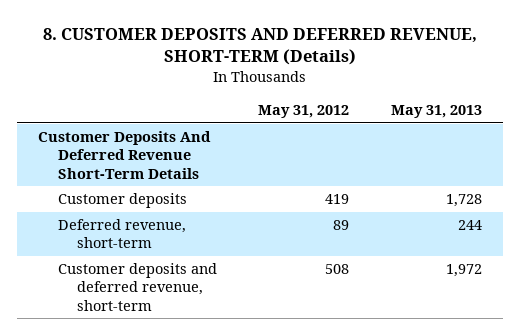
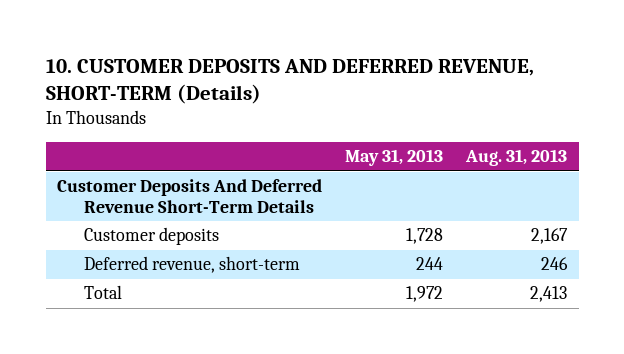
[43,27,478,66] 8. CUSTOMER DEPOSITS AND DEFERRED REVENUE, SHORT-TERM (Details) -> [45,59,534,105] 10. CUSTOMER DEPOSITS AND DEFERRED REVENUE, SHORT-TERM (Details)
[258,105,350,119] May 31, 2012 -> none
none -> [465,149,568,167] Aug. 31, 2013
[57,263,217,311] Customer deposits and deferred revenue, short-term -> [84,285,123,300] Total

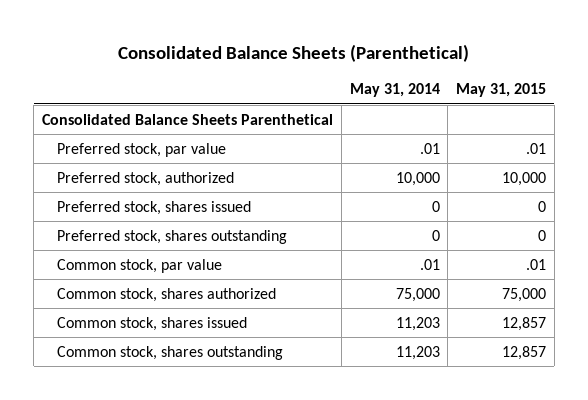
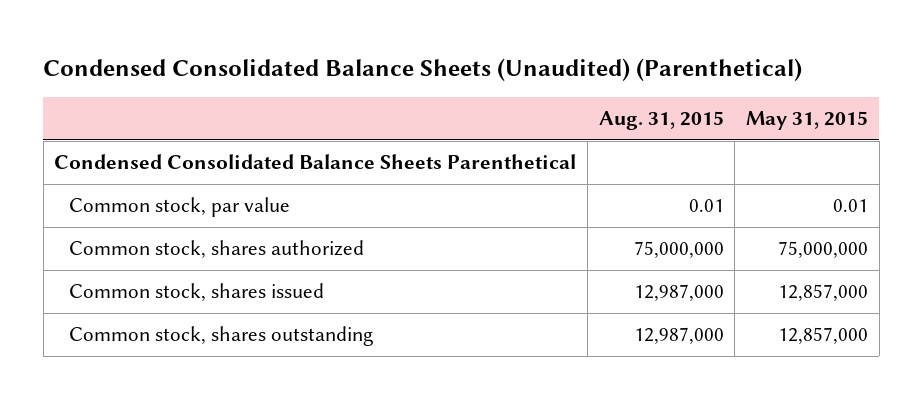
[118,43,470,62] Consolidated Balance Sheets (Parenthetical) -> [43,57,803,81] Condensed Consolidated Balance Sheets (Unaudited) (Parenthetical)
[349,83,440,98] May 31, 2014 -> none
none -> [598,111,724,131] Aug. 31, 2015
[56,142,226,157] Preferred stock, par value -> none
[56,171,234,186] Preferred stock, authorized -> none
[56,200,251,215] Preferred stock, shares issued -> none
[56,229,287,244] Preferred stock, shares outstanding -> none
[42,113,334,125] Consolidated Balance Sheets Parenthetical -> [54,154,577,170] Condensed Consolidated Balance Sheets Parenthetical
[525,258,546,270] .01 -> [833,199,869,213] 0.01
[501,287,546,302] 75,000 -> [778,241,869,259] 75,000,000
[501,316,546,331] 12,857 -> [778,284,869,302] 12,857,000
[501,345,546,360] 12,857 -> [778,327,869,345] 12,857,000

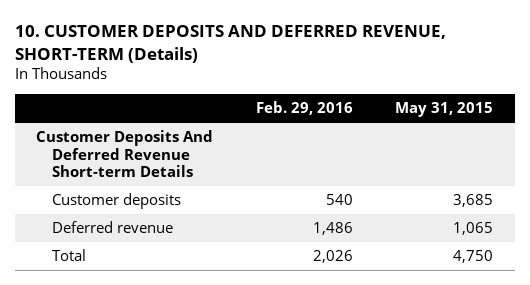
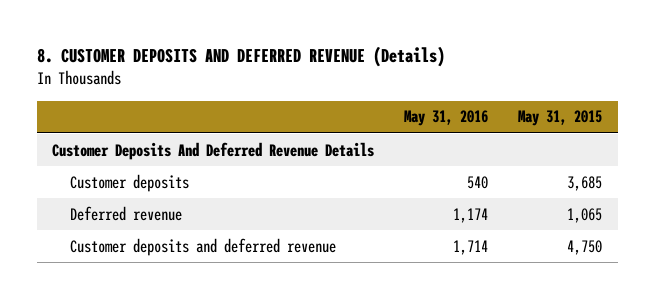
[15,25,447,63] 10. CUSTOMER DEPOSITS AND DEFERRED REVENUE, SHORT-TERM (Details) -> [37,46,446,68] 8. CUSTOMER DEPOSITS AND DEFERRED REVENUE (Details)
[255,101,353,116] Feb. 29, 2016 -> none
none -> [404,110,489,127] May 31, 2016
[36,130,214,178] Customer Deposits And Deferred Revenue Short-term Details -> [52,141,375,160] Customer Deposits And Deferred Revenue Details
[52,249,87,262] Total -> [70,237,337,256] Customer deposits and deferred revenue

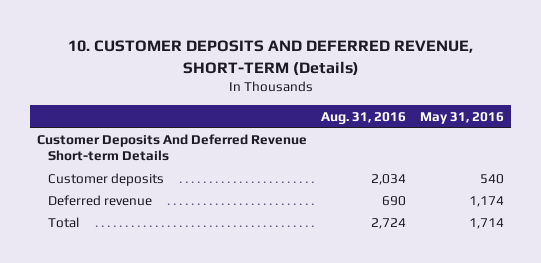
[37,46,446,68] 8. CUSTOMER DEPOSITS AND DEFERRED REVENUE (Details) -> [67,40,473,76] 10. CUSTOMER DEPOSITS AND DEFERRED REVENUE, SHORT-TERM (Details)
[518,110,603,127] May 31, 2015 -> none
none -> [321,111,407,124] Aug. 31, 2016
[52,141,375,160] Customer Deposits And Deferred Revenue Details -> [37,133,308,162] Customer Deposits And Deferred Revenue Short-term Details
[70,237,337,256] Customer deposits and deferred revenue -> [48,216,80,228] Total

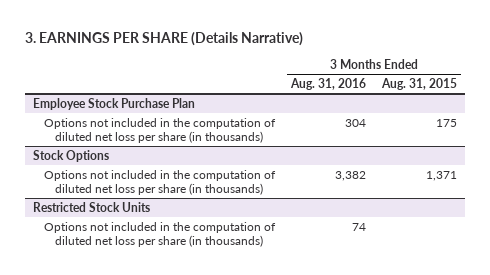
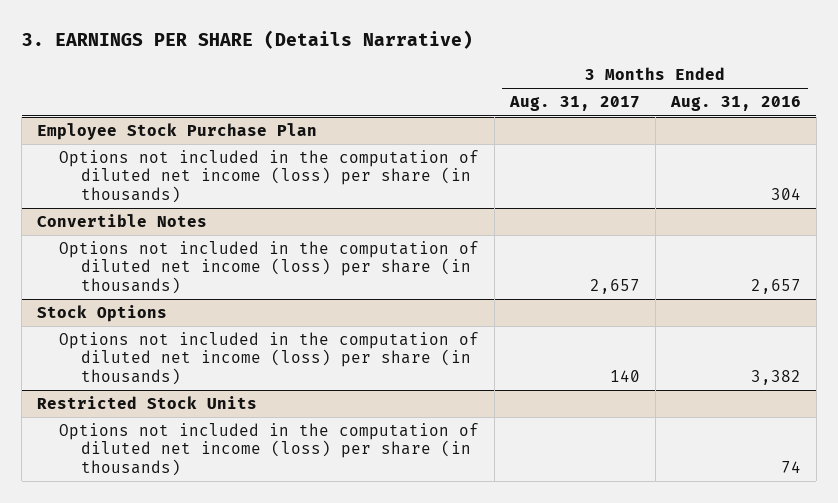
[380,78,457,91] Aug. 31, 2015 -> none
none -> [508,96,640,112] Aug. 31, 2017
[43,117,276,143] Options not included in the computation of diluted net loss per share (in thousands) -> [58,150,479,203] Options not included in the computation of diluted net income (loss) per share (in thousands)
none -> [37,214,208,228] Convertible Notes
none -> [58,241,479,294] Options not included in the computation of diluted net income (loss) per share (in thousands)
[43,169,276,195] Options not included in the computation of diluted net loss per share (in thousands) -> [58,332,479,385] Options not included in the computation of diluted net income (loss) per share (in thousands)
[43,221,276,247] Options not included in the computation of diluted net loss per share (in thousands) -> [58,423,479,476] Options not included in the computation of diluted net income (loss) per share (in thousands)

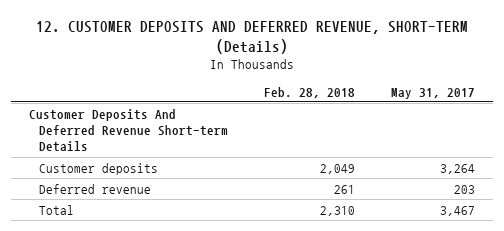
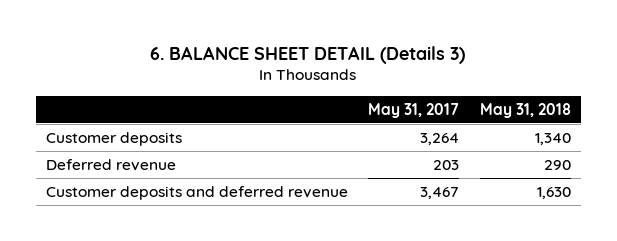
[36,20,469,54] 12. CUSTOMER DEPOSITS AND DEFERRED REVENUE, SHORT-TERM (Details) -> [150,45,466,64] 6. BALANCE SHEET DETAIL (Details 3)
[264,86,356,98] Feb. 28, 2018 -> none
none -> [479,102,571,118] May 31, 2018
[28,108,228,153] Customer Deposits And Deferred Revenue Short-term Details -> none
[38,204,74,215] Total -> [45,185,348,200] Customer deposits and deferred revenue

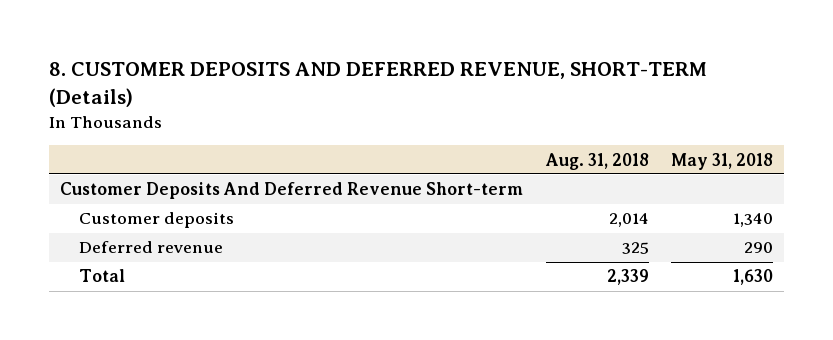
[150,45,466,64] 6. BALANCE SHEET DETAIL (Details 3) -> [48,62,707,107] 8. CUSTOMER DEPOSITS AND DEFERRED REVENUE, SHORT-TERM (Details)
[368,102,460,118] May 31, 2017 -> none
none -> [544,152,649,170] Aug. 31, 2018
none -> [60,182,524,200] Customer Deposits And Deferred Revenue Short-term
[45,185,348,200] Customer deposits and deferred revenue -> [79,269,126,283] Total

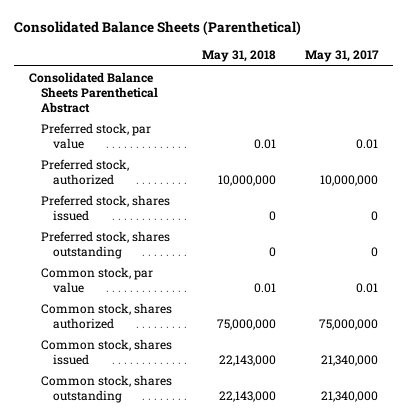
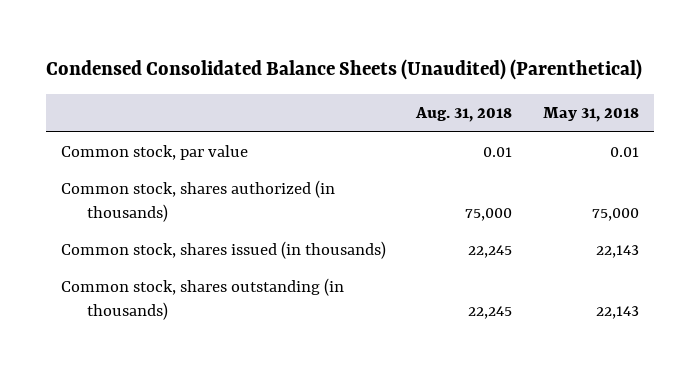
[14,21,302,36] Consolidated Balance Sheets (Parenthetical) -> [45,59,642,81] Condensed Consolidated Balance Sheets (Unaudited) (Parenthetical)
[305,50,380,63] May 31, 2017 -> none
none -> [415,107,513,123] Aug. 31, 2018
[28,71,159,113] Consolidated Balance Sheets Parenthetical Abstract -> none
[41,122,152,149] Preferred stock, par value -> none
[41,158,130,185] Preferred stock, authorized -> none
[41,194,171,221] Preferred stock, shares issued -> none
[41,230,171,259] Preferred stock, shares outstanding -> none
[41,302,173,329] Common stock, shares authorized -> [61,180,336,222] Common stock, shares authorized (in thousands)
[216,318,276,330] 75,000,000 -> [591,207,639,221] 75,000
[41,338,173,365] Common stock, shares issued -> [61,241,387,260] Common stock, shares issued (in thousands)
[218,354,276,366] 22,143,000 -> [595,245,639,259] 22,143
[41,374,173,403] Common stock, shares outstanding -> [61,278,345,320] Common stock, shares outstanding (in thousands)
[218,390,276,402] 22,143,000 -> [595,305,639,319] 22,143

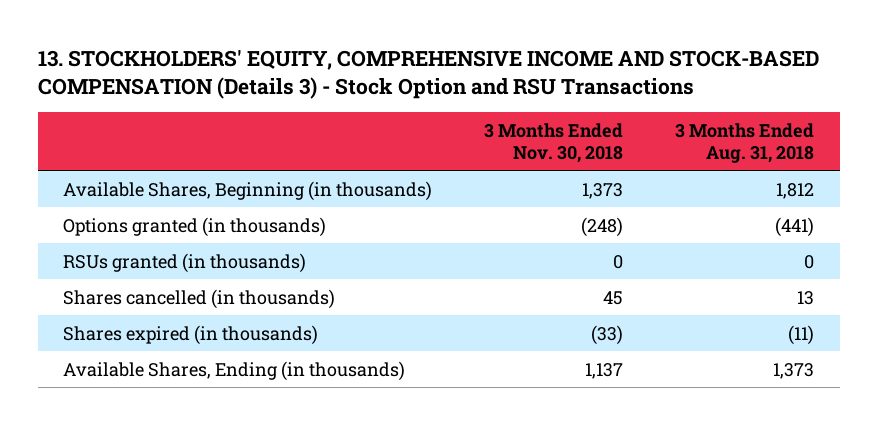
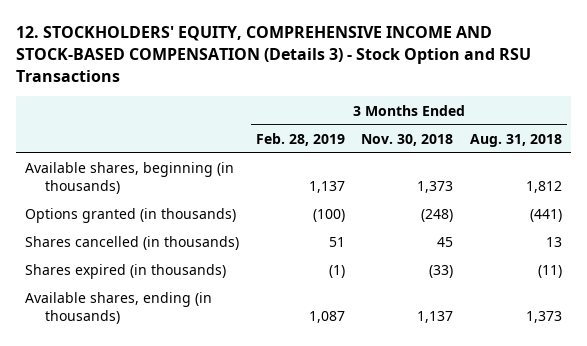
[37,49,819,100] 13. STOCKHOLDERS' EQUITY, COMPREHENSIVE INCOME AND STOCK-BASED COMPENSATION (Details 3) - Stock Option and RSU Transactions -> [16,26,532,83] 12. STOCKHOLDERS' EQUITY, COMPREHENSIVE INCOME AND STOCK-BASED COMPENSATION (Details 3) - Stock Option and RSU Transactions
none -> [255,132,345,146] Feb. 28, 2019
[63,180,433,201] Available Shares, Beginning (in thousands) -> [24,162,234,195] Available shares, beginning (in thousands)
[63,252,307,273] RSUs granted (in thousands) -> none
[63,360,406,381] Available Shares, Ending (in thousands) -> [24,292,212,325] Available shares, ending (in thousands)

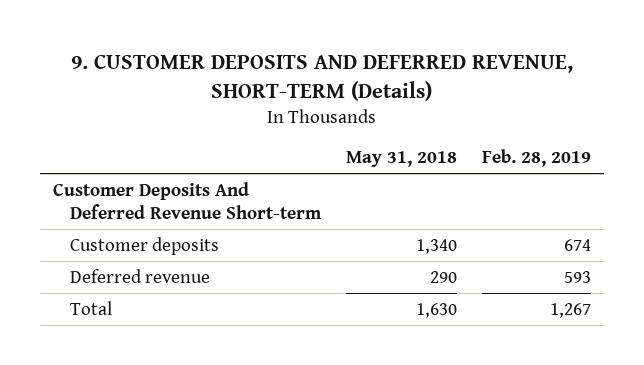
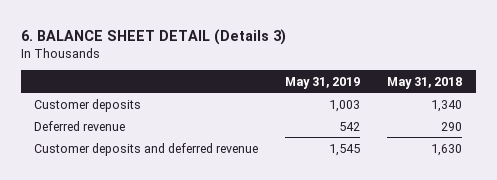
[71,54,574,101] 9. CUSTOMER DEPOSITS AND DEFERRED REVENUE, SHORT-TERM (Details) -> [20,28,286,45] 6. BALANCE SHEET DETAIL (Details 3)
[482,149,592,168] Feb. 28, 2019 -> none
none -> [285,76,361,89] May 31, 2019
[52,181,322,220] Customer Deposits And Deferred Revenue Short-term -> none
[69,300,112,315] Total -> [34,142,259,156] Customer deposits and deferred revenue

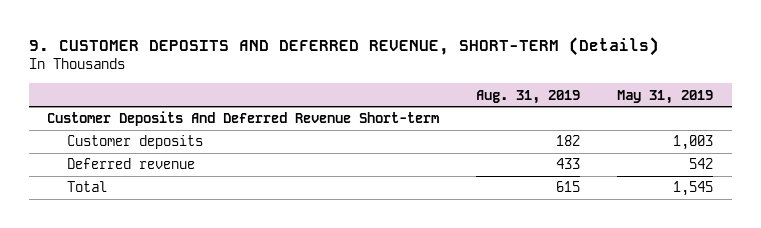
[20,28,286,45] 6. BALANCE SHEET DETAIL (Details 3) -> [28,36,659,56] 9. CUSTOMER DEPOSITS AND DEFERRED REVENUE, SHORT-TERM (Details)
[387,76,463,89] May 31, 2018 -> none
none -> [476,89,581,104] Aug. 31, 2019
none -> [47,111,440,127] Customer Deposits And Deferred Revenue Short-term
[34,142,259,156] Customer deposits and deferred revenue -> [66,181,107,193] Total

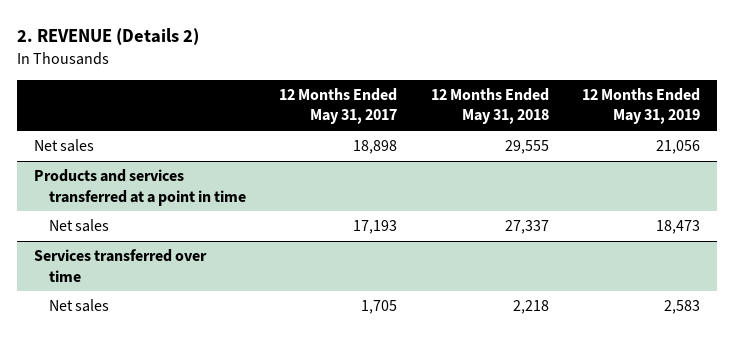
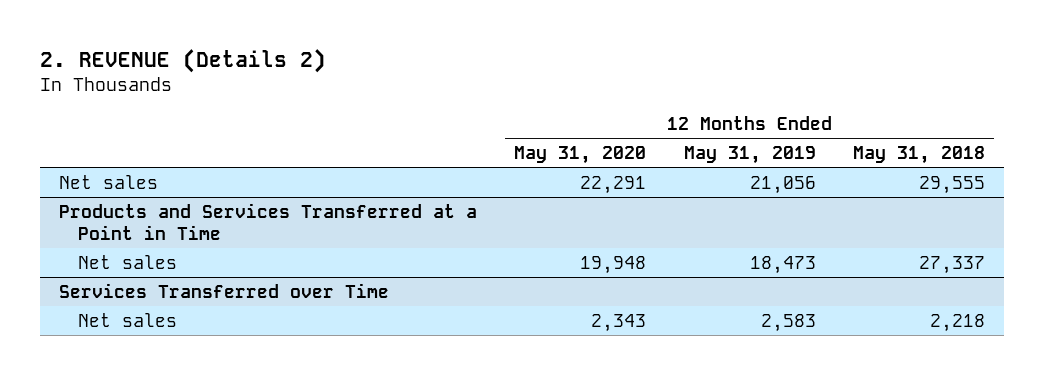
[279,88,398,125] 12 Months Ended May 31, 2017 -> none
none -> [514,145,647,164] May 31, 2020
[33,169,246,206] Products and services transferred at a point in time -> [58,202,477,240] Products and Services Transferred at a Point in Time
[33,249,207,282] Services transferred over time -> [58,282,389,298] Services Transferred over Time

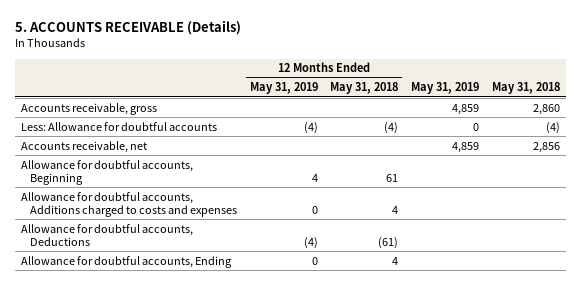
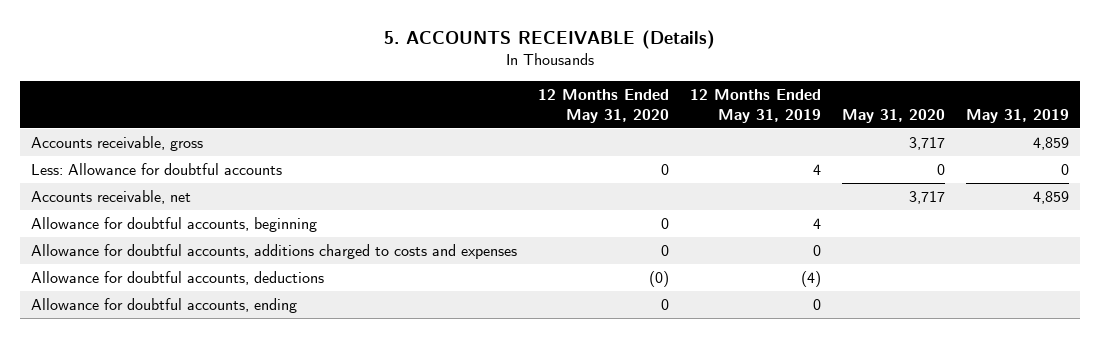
[330,82,399,95] May 31, 2018 -> none
[492,82,561,95] May 31, 2018 -> none
none -> [537,88,669,123] 12 Months Ended May 31, 2020
none -> [842,108,946,123] May 31, 2020
[303,121,318,134] (4) -> [812,163,821,175] 4
[21,159,194,185] Allowance for doubtful accounts, Beginning -> [30,216,317,232] Allowance for doubtful accounts, beginning
[21,191,237,217] Allowance for doubtful accounts, Additions charged to costs and expenses -> [30,243,517,259] Allowance for doubtful accounts, additions charged to costs and expenses
[21,223,194,246] Allowance for doubtful accounts, Deductions -> [30,270,324,285] Allowance for doubtful accounts, deductions
[21,255,233,268] Allowance for doubtful accounts, Ending -> [30,297,297,313] Allowance for doubtful accounts, ending

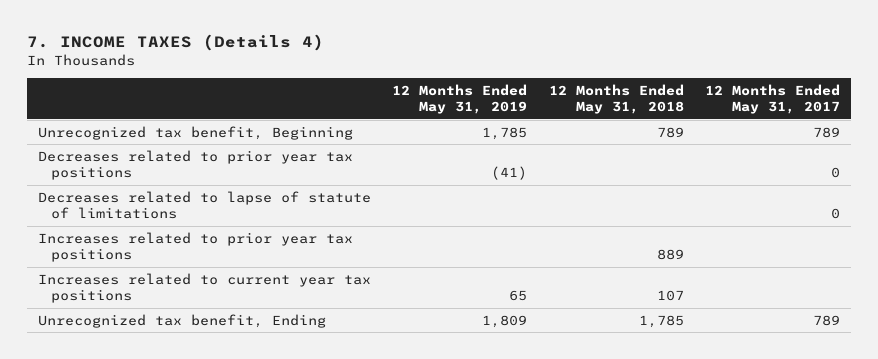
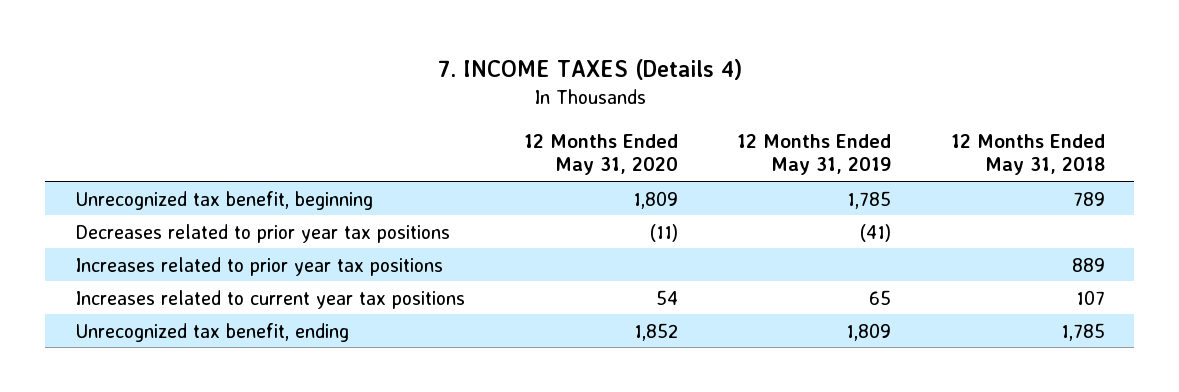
[705,84,841,115] 12 Months Ended May 31, 2017 -> none
none -> [524,133,679,176] 12 Months Ended May 31, 2020
[37,125,353,140] Unrecognized tax benefit, Beginning -> [74,190,373,210] Unrecognized tax benefit, beginning
[37,190,371,220] Decreases related to lapse of statute of limitations -> none
[37,313,326,328] Unrecognized tax benefit, Ending -> [74,322,349,342] Unrecognized tax benefit, ending

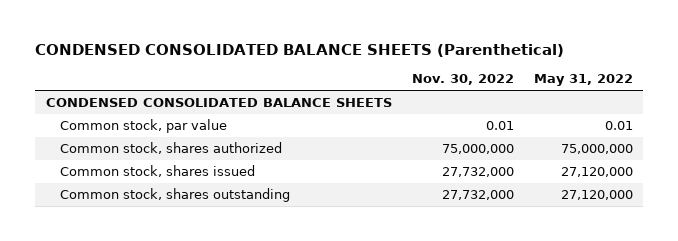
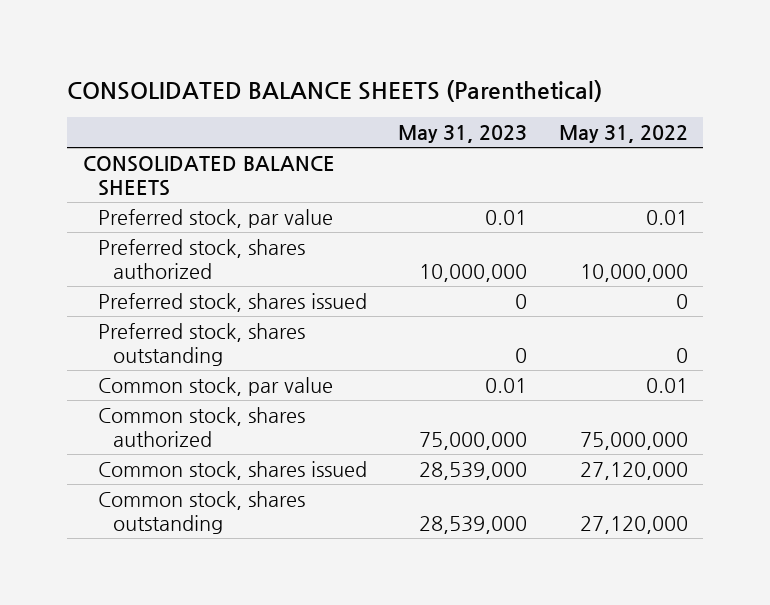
[35,43,565,57] CONDENSED CONSOLIDATED BALANCE SHEETS (Parenthetical) -> [67,79,603,102] CONSOLIDATED BALANCE SHEETS (Parenthetical)
[411,74,514,86] Nov. 30, 2022 -> none
none -> [398,125,528,144] May 31, 2023
[45,97,392,107] CONDENSED CONSOLIDATED BALANCE SHEETS -> [82,155,335,196] CONSOLIDATED BALANCE SHEETS
none -> [97,208,333,228] Preferred stock, par value
none -> [97,238,305,279] Preferred stock, shares authorized
none -> [97,292,367,312] Preferred stock, shares issued
none -> [97,322,305,366] Preferred stock, shares outstanding

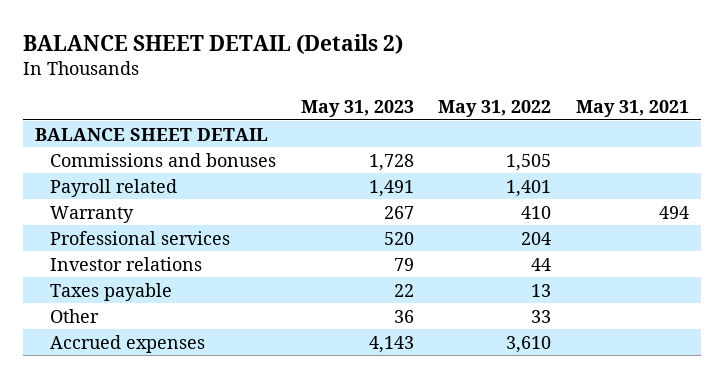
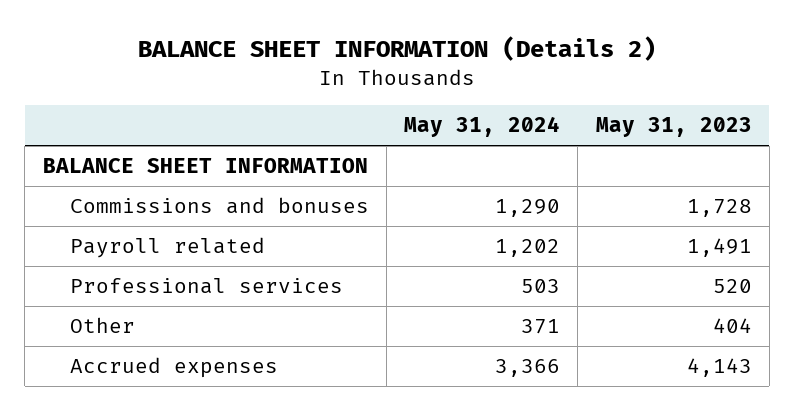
[22,33,403,54] BALANCE SHEET DETAIL (Details 2) -> [138,35,657,61] BALANCE SHEET INFORMATION (Details 2)
[438,99,552,117] May 31, 2022 -> none
[575,99,689,117] May 31, 2021 -> none
none -> [404,116,561,138] May 31, 2024
[35,127,269,141] BALANCE SHEET DETAIL -> [42,158,368,174] BALANCE SHEET INFORMATION
[49,205,134,223] Warranty -> none
[49,256,202,271] Investor relations -> none
[49,282,172,301] Taxes payable -> none
[393,309,414,323] 36 -> [712,318,752,334] 404

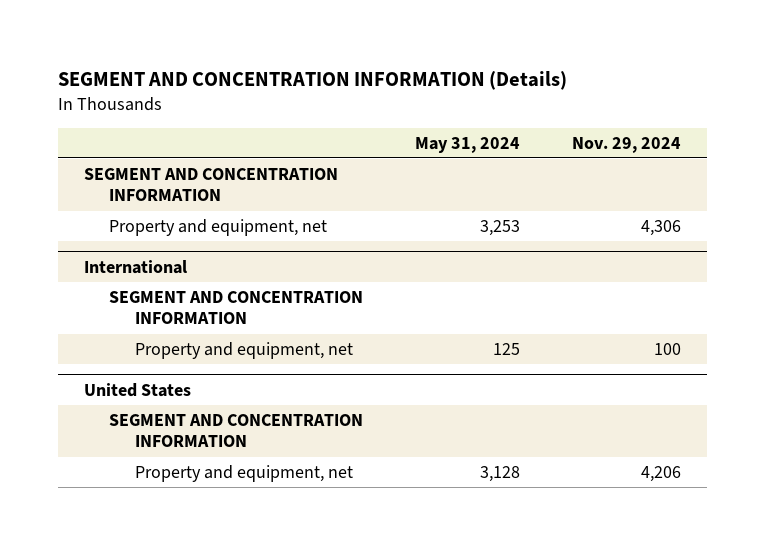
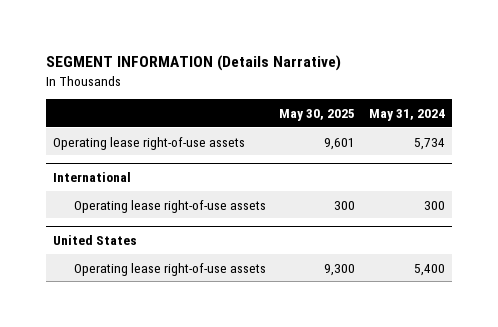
[57,70,567,90] SEGMENT AND CONCENTRATION INFORMATION (Details) -> [45,55,341,72] SEGMENT INFORMATION (Details Narrative)
[571,136,681,153] Nov. 29, 2024 -> none
none -> [279,109,356,122] May 30, 2025
[83,167,338,202] SEGMENT AND CONCENTRATION INFORMATION -> none
[109,218,328,236] Property and equipment, net -> none
none -> [52,136,245,150] Operating lease right-of-use assets
[109,290,364,325] SEGMENT AND CONCENTRATION INFORMATION -> none
[134,341,353,359] Property and equipment, net -> none
none -> [73,199,266,213] Operating lease right-of-use assets
[109,413,364,448] SEGMENT AND CONCENTRATION INFORMATION -> none
[134,464,353,482] Property and equipment, net -> none
none -> [73,262,266,276] Operating lease right-of-use assets

